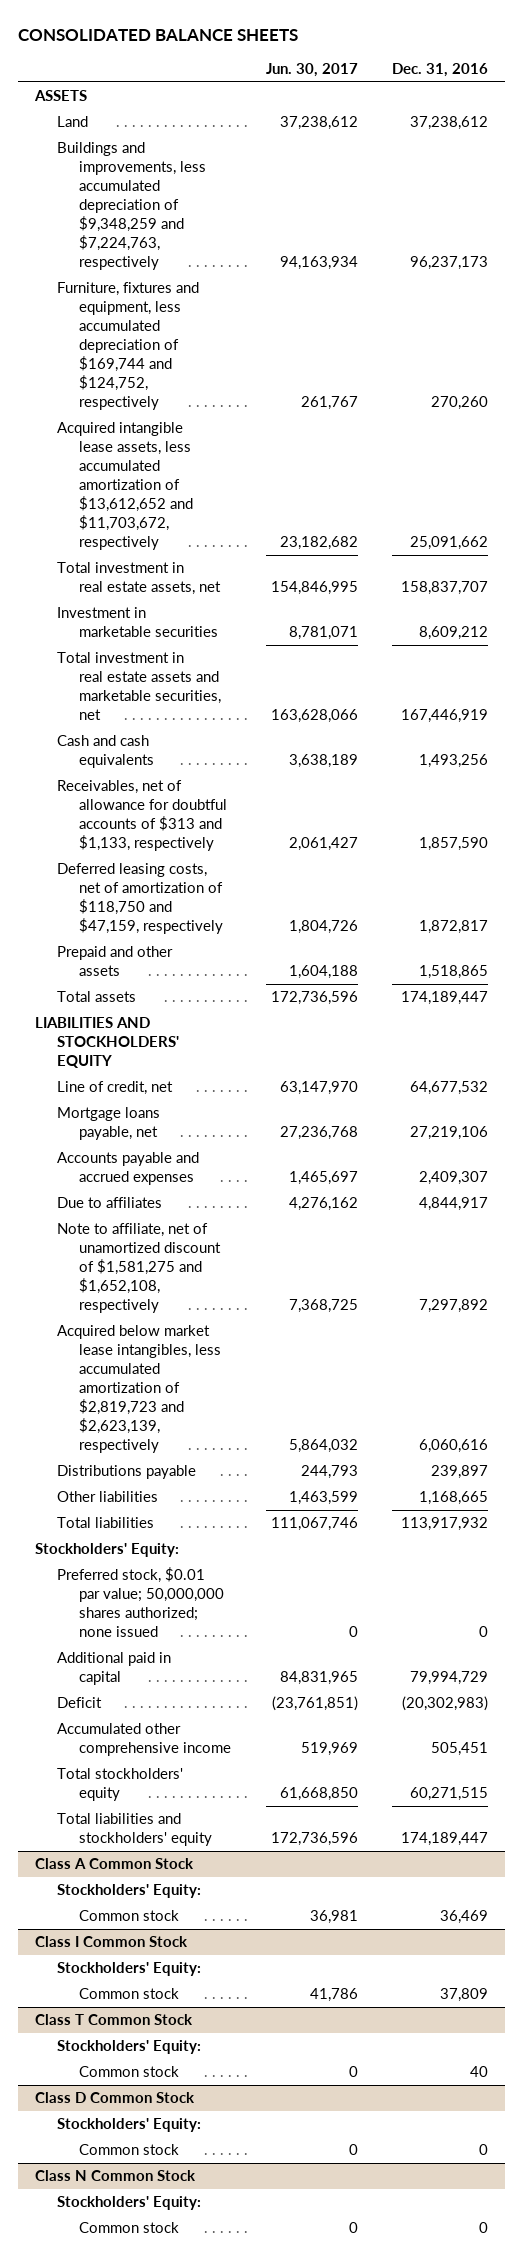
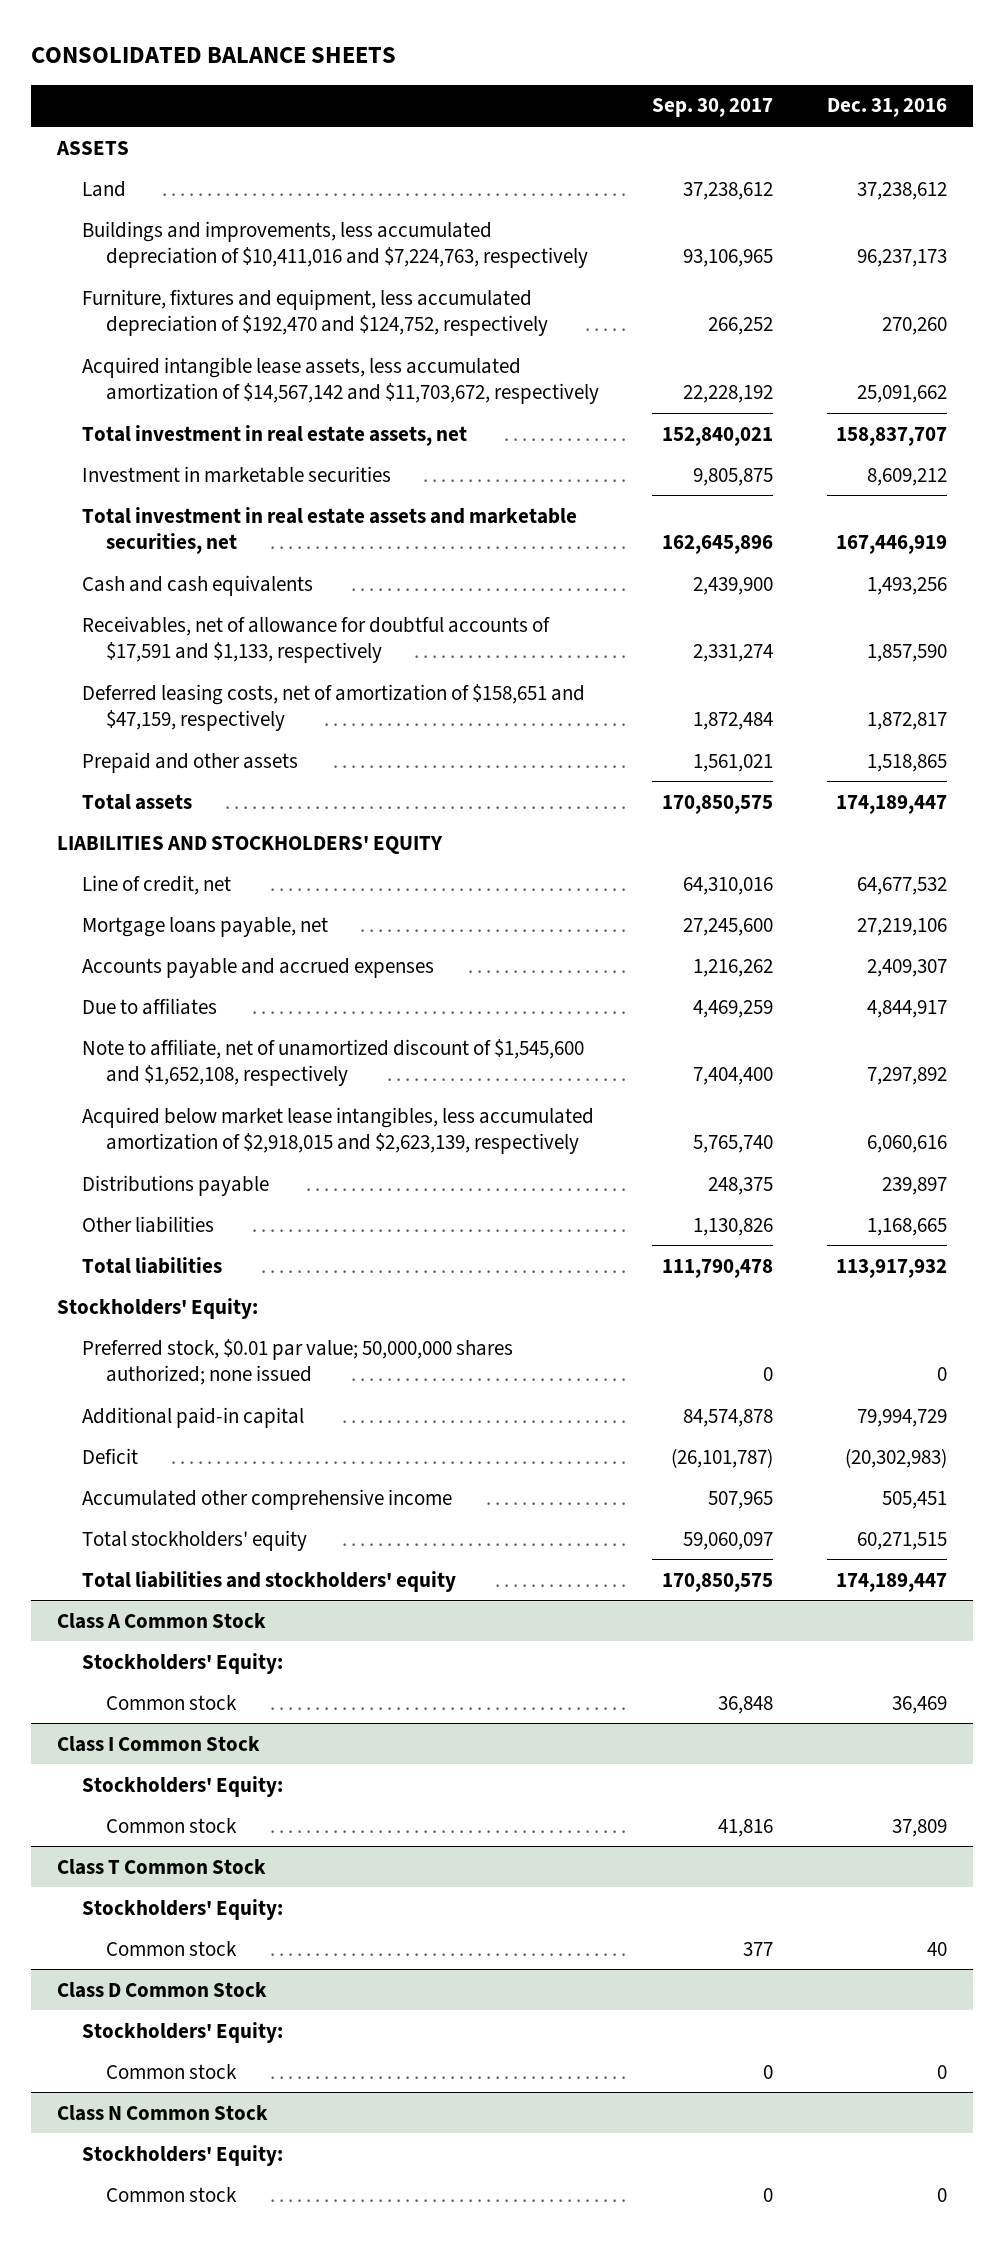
[265,63,358,78] Jun. 30, 2017 -> none
none -> [652,98,774,118] Sep. 30, 2017
[57,142,207,271] Buildings and improvements, less accumulated depreciation of $9,348,259 and $7,224,763, respectively -> [81,220,588,268] Buildings and improvements, less accumulated depreciation of $10,411,016 and $7,224,763, respectively
[57,282,200,411] Furniture, fixtures and equipment, less accumulated depreciation of $169,744 and $124,752, respectively -> [81,288,548,336] Furniture, fixtures and equipment, less accumulated depreciation of $192,470 and $124,752, respectively
[57,422,194,551] Acquired intangible lease assets, less accumulated amortization of $13,612,652 and $11,703,672, respectively -> [81,356,599,404] Acquired intangible lease assets, less accumulated amortization of $14,567,142 and $11,703,672, respectively
[57,780,228,852] Receivables, net of allowance for doubtful accounts of $313 and $1,133, respectively -> [81,615,550,663] Receivables, net of allowance for doubtful accounts of $17,591 and $1,133, respectively
[57,863,224,935] Deferred leasing costs, net of amortization of $118,750 and $47,159, respectively -> [81,683,585,731] Deferred leasing costs, net of amortization of $158,651 and $47,159, respectively
[57,1223,222,1314] Note to affiliate, net of unamortized discount of $1,581,275 and $1,652,108, respectively -> [81,1038,584,1086] Note to affiliate, net of unamortized discount of $1,545,600 and $1,652,108, respectively
[57,1325,222,1454] Acquired below market lease intangibles, less accumulated amortization of $2,819,723 and $2,623,139, respectively -> [81,1106,594,1154] Acquired below market lease intangibles, less accumulated amortization of $2,918,015 and $2,623,139, respectively
[57,1652,172,1686] Additional paid in capital -> [81,1406,304,1428] Additional paid-in capital

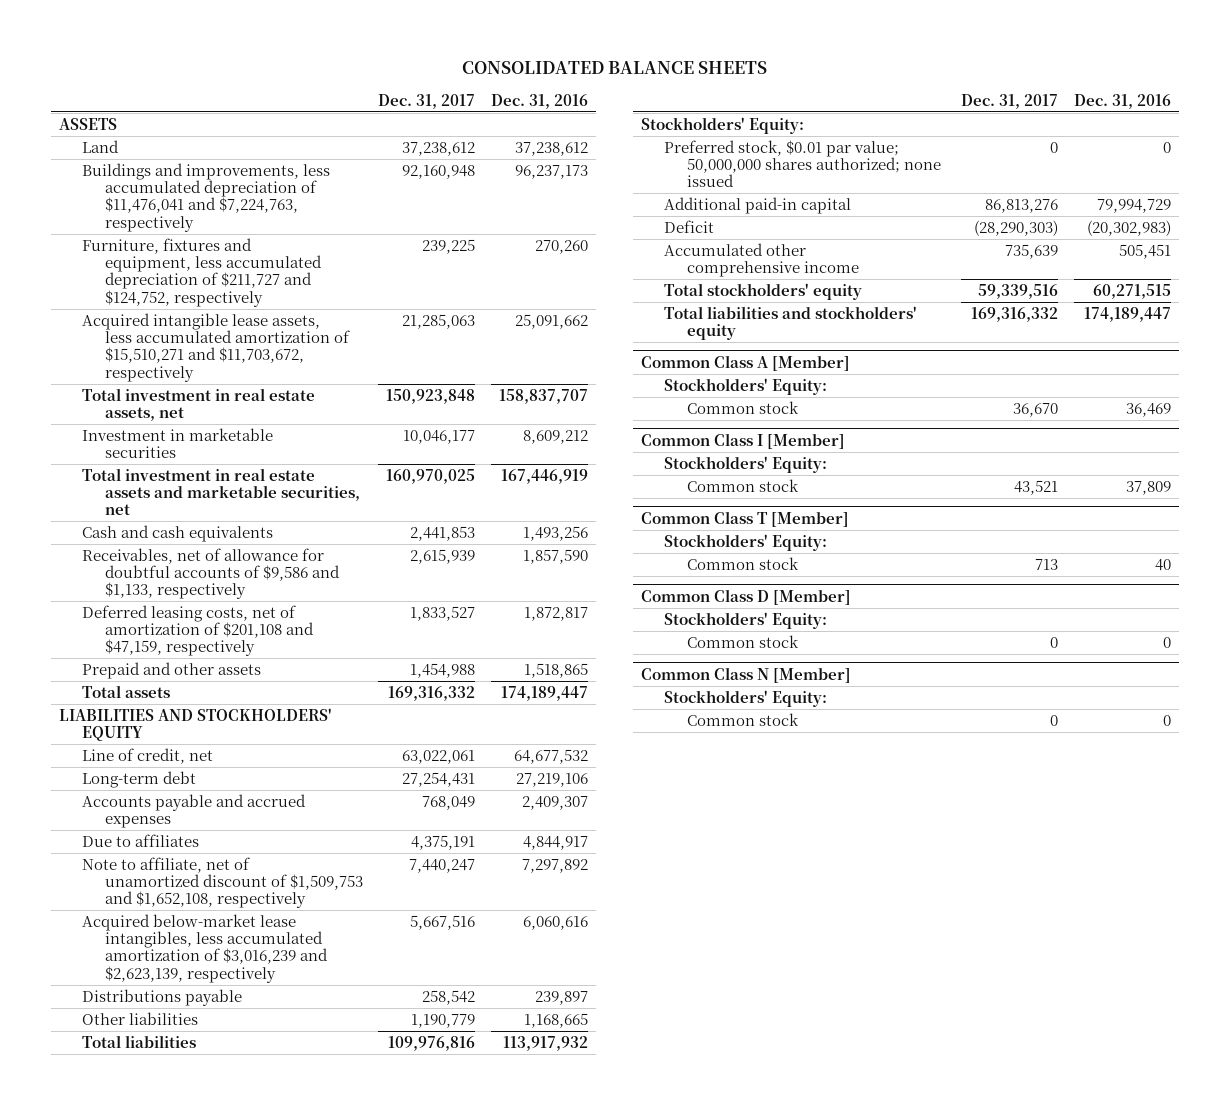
[652,98,774,118] Sep. 30, 2017 -> none
none -> [378,93,476,109] Dec. 31, 2017
[81,220,588,268] Buildings and improvements, less accumulated depreciation of $10,411,016 and $7,224,763, respectively -> [81,162,330,232] Buildings and improvements, less accumulated depreciation of $11,476,041 and $7,224,763, respectively
[81,288,548,336] Furniture, fixtures and equipment, less accumulated depreciation of $192,470 and $124,752, respectively -> [81,237,322,307] Furniture, fixtures and equipment, less accumulated depreciation of $211,727 and $124,752, respectively
[81,356,599,404] Acquired intangible lease assets, less accumulated amortization of $14,567,142 and $11,703,672, respectively -> [81,312,350,382] Acquired intangible lease assets, less accumulated amortization of $15,510,271 and $11,703,672, respectively
[81,615,550,663] Receivables, net of allowance for doubtful accounts of $17,591 and $1,133, respectively -> [81,547,340,600] Receivables, net of allowance for doubtful accounts of $9,586 and $1,133, respectively
[81,683,585,731] Deferred leasing costs, net of amortization of $158,651 and $47,159, respectively -> [81,604,314,657] Deferred leasing costs, net of amortization of $201,108 and $47,159, respectively
[81,916,328,937] Mortgage loans payable, net -> [81,770,196,788] Long-term debt
[81,1038,584,1086] Note to affiliate, net of unamortized discount of $1,545,600 and $1,652,108, respectively -> [81,856,363,909] Note to affiliate, net of unamortized discount of $1,509,753 and $1,652,108, respectively
[81,1106,594,1154] Acquired below market lease intangibles, less accumulated amortization of $2,918,015 and $2,623,139, respectively -> [81,913,328,983] Acquired below-market lease intangibles, less accumulated amortization of $3,016,239 and $2,623,139, respectively
[57,1612,267,1629] Class A Common Stock -> [641,354,851,371] Common Class A [Member]
[57,1735,261,1752] Class I Common Stock -> [641,432,846,449] Common Class I [Member]
[57,1858,267,1875] Class T Common Stock -> [641,510,850,527] Common Class T [Member]
[57,1981,268,1998] Class D Common Stock -> [641,588,852,605] Common Class D [Member]
[57,2104,269,2121] Class N Common Stock -> [641,666,852,683] Common Class N [Member]

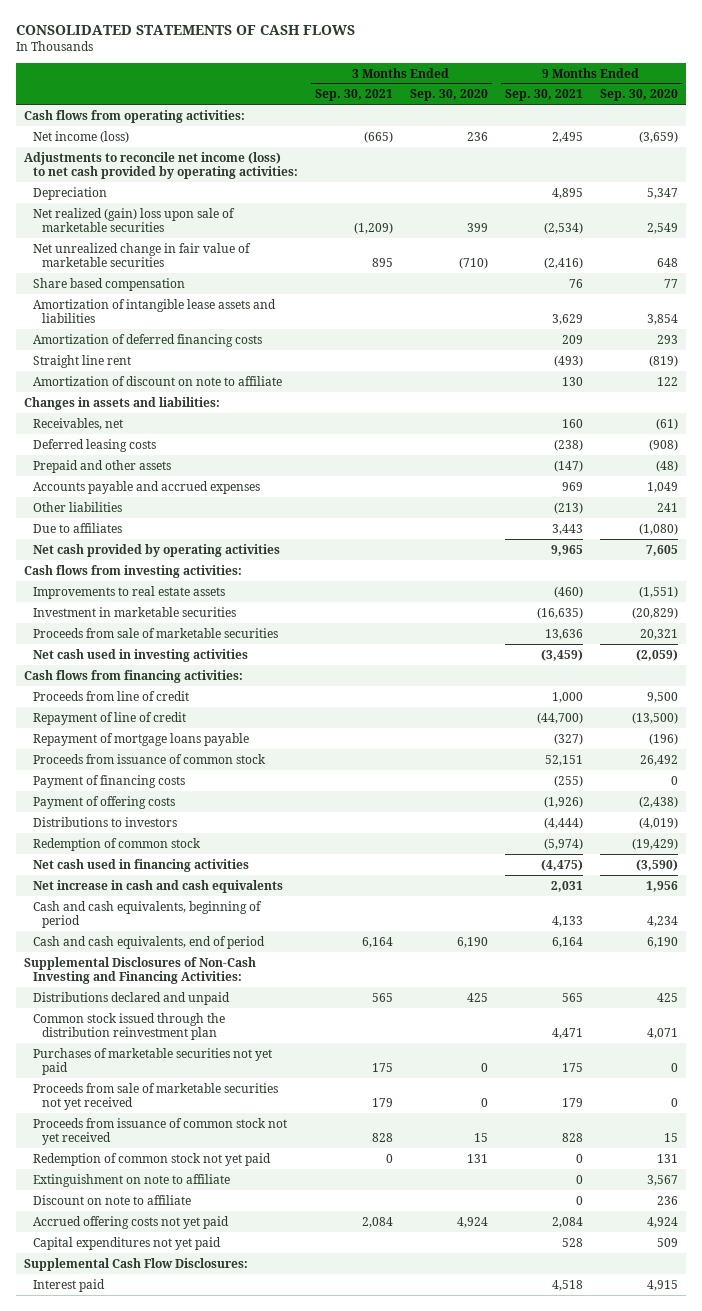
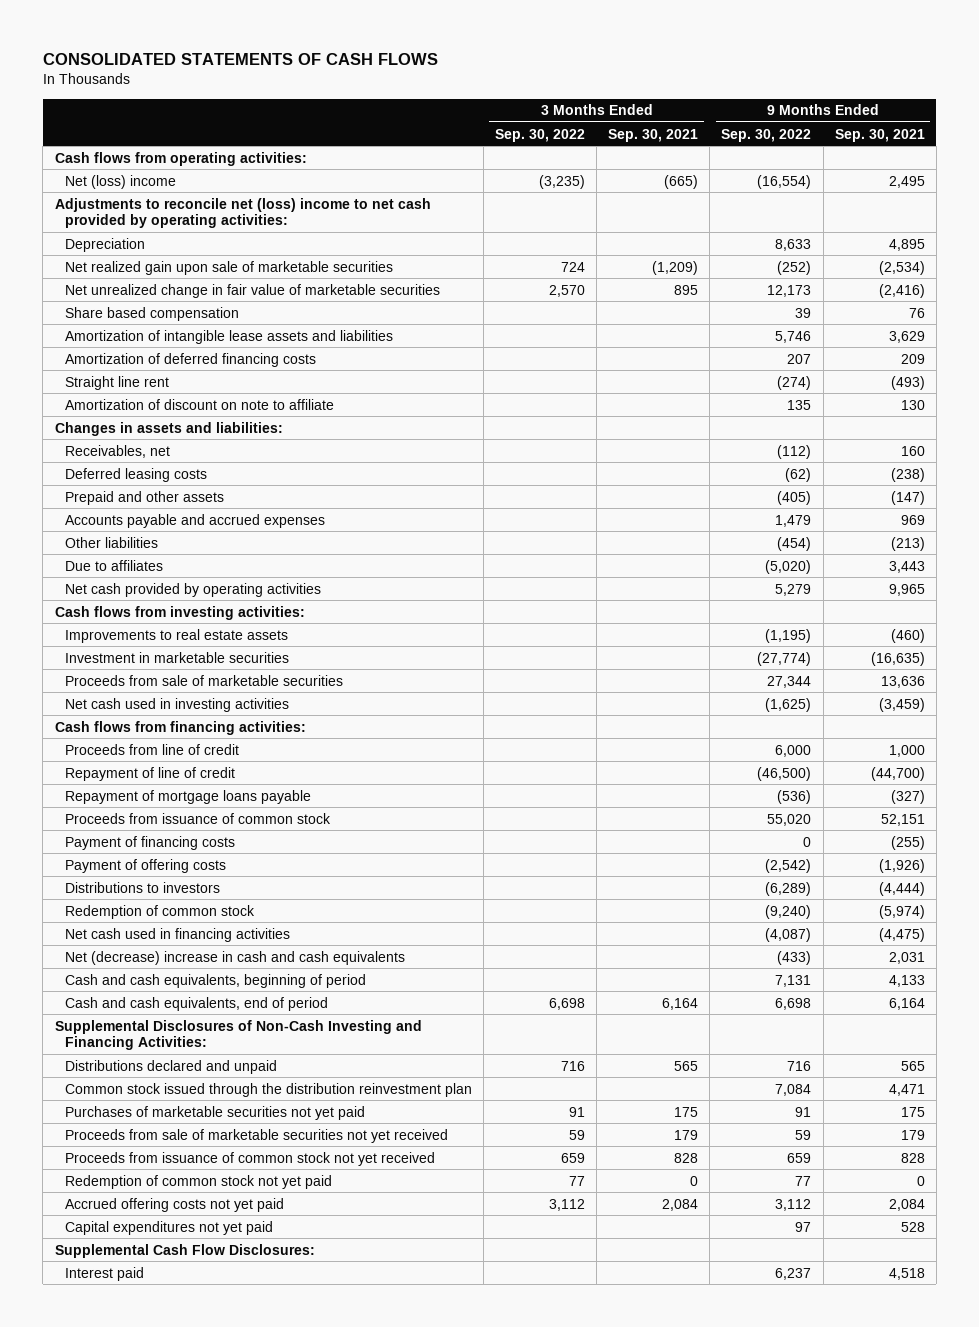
[409,89,488,102] Sep. 30, 2020 -> none
[599,89,678,102] Sep. 30, 2020 -> none
none -> [495,128,586,142] Sep. 30, 2022
none -> [721,128,812,142] Sep. 30, 2022
[32,130,129,143] Net income (loss) -> [65,174,177,189] Net (loss) income
[24,151,298,180] Adjustments to reconcile net income (loss) to net cash provided by operating activities: -> [54,197,431,229] Adjustments to reconcile net (loss) income to net cash provided by operating activities:
[32,207,235,233] Net realized (gain) loss upon sale of marketable securities -> [65,260,394,275] Net realized gain upon sale of marketable securities
[32,879,283,893] Net increase in cash and cash equivalents -> [65,950,406,965] Net (decrease) increase in cash and cash equivalents
[32,1173,230,1187] Extinguishment on note to affiliate -> none
[32,1194,191,1205] Discount on note to affiliate -> none

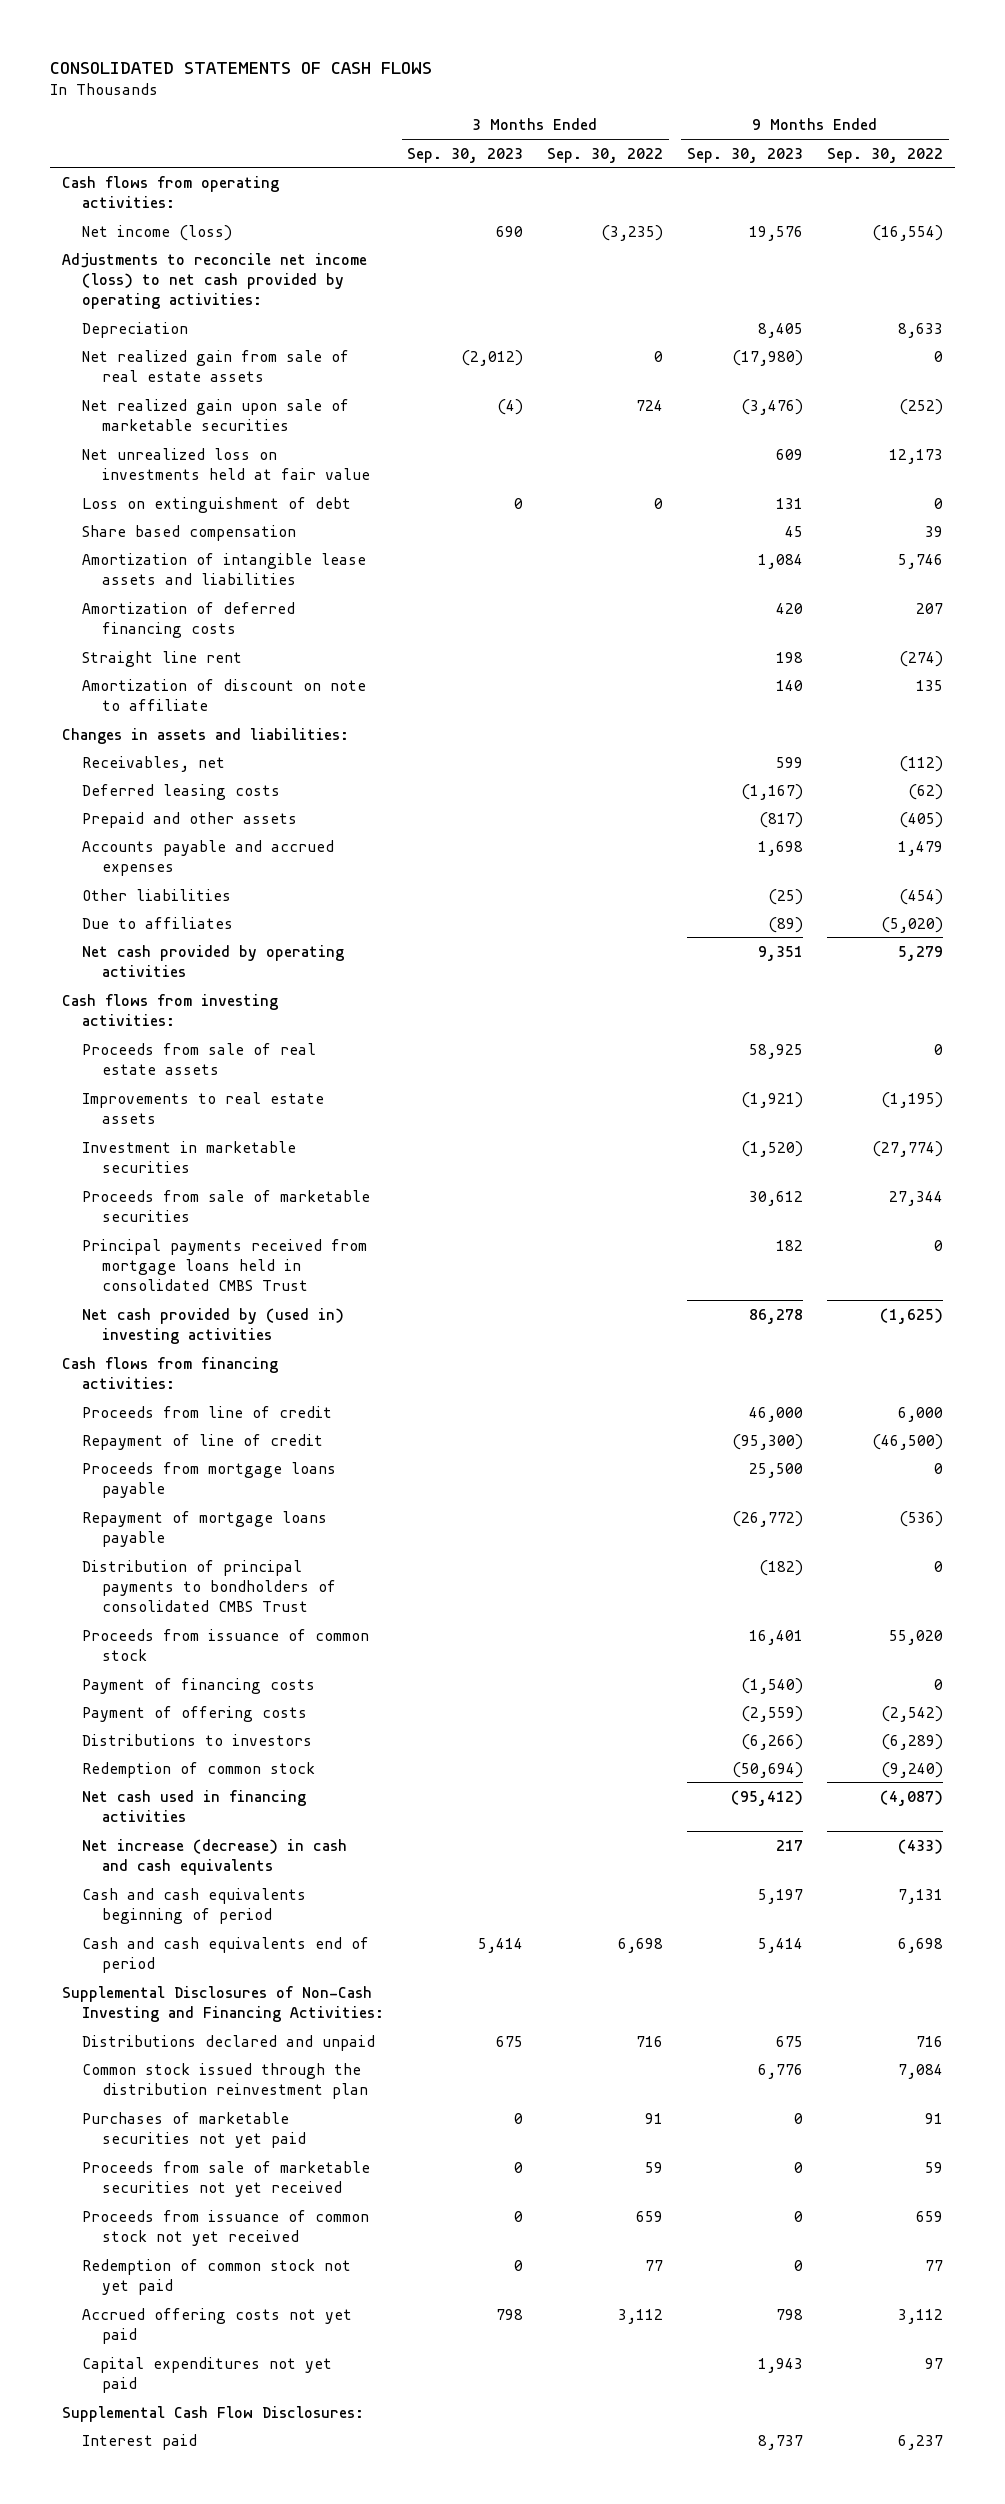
[608,128,699,142] Sep. 30, 2021 -> none
[834,128,925,142] Sep. 30, 2021 -> none
none -> [407,147,524,163] Sep. 30, 2023
none -> [687,147,804,163] Sep. 30, 2023
[65,174,177,189] Net (loss) income -> [81,224,232,241] Net income (loss)
[54,197,431,229] Adjustments to reconcile net (loss) income to net cash provided by operating activities: -> [61,252,367,310] Adjustments to reconcile net income (loss) to net cash provided by operating activities:
none -> [81,349,349,382] Net realized gain from sale of real estate assets
[65,283,441,298] Net unrealized change in fair value of marketable securities -> none
none -> [81,447,370,480] Net unrealized loss on investments held at fair value
none -> [81,496,351,513] Loss on extinguishment of debt
none -> [81,1042,316,1075] Proceeds from sale of real estate assets
none -> [81,1238,367,1292] Principal payments received from mortgage loans held in consolidated CMBS Trust
[65,697,290,712] Net cash used in investing activities -> [81,1307,344,1344] Net cash provided by (used in) investing activities
none -> [81,1461,336,1498] Proceeds from mortgage loans payable
none -> [81,1559,336,1613] Distribution of principal payments to bondholders of consolidated CMBS Trust
[65,950,406,965] Net (decrease) increase in cash and cash equivalents -> [81,1838,347,1875] Net increase (decrease) in cash and cash equivalents
[65,973,367,988] Cash and cash equivalents, beginning of period -> [81,1887,306,1924] Cash and cash equivalents beginning of period
[65,996,329,1011] Cash and cash equivalents, end of period -> [81,1936,369,1973] Cash and cash equivalents end of period

